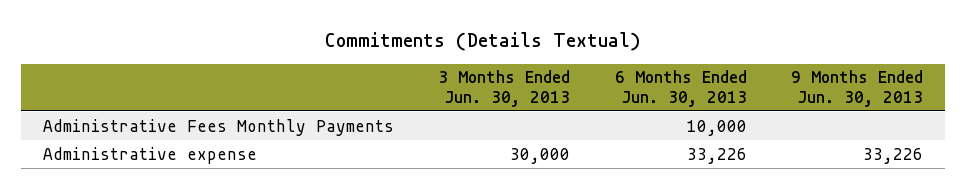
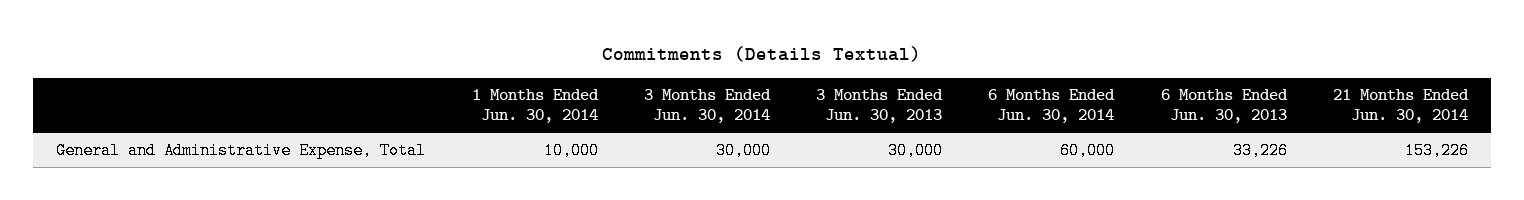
[790,70,923,107] 9 Months Ended Jun. 30, 2013 -> none
none -> [471,89,599,124] 1 Months Ended Jun. 30, 2014
none -> [643,89,771,124] 3 Months Ended Jun. 30, 2014
none -> [988,89,1116,124] 6 Months Ended Jun. 30, 2014
none -> [1333,89,1470,124] 21 Months Ended Jun. 30, 2014
[42,118,394,136] Administrative Fees Monthly Payments -> none
[42,146,257,164] Administrative expense -> [56,142,427,160] General and Administrative Expense, Total

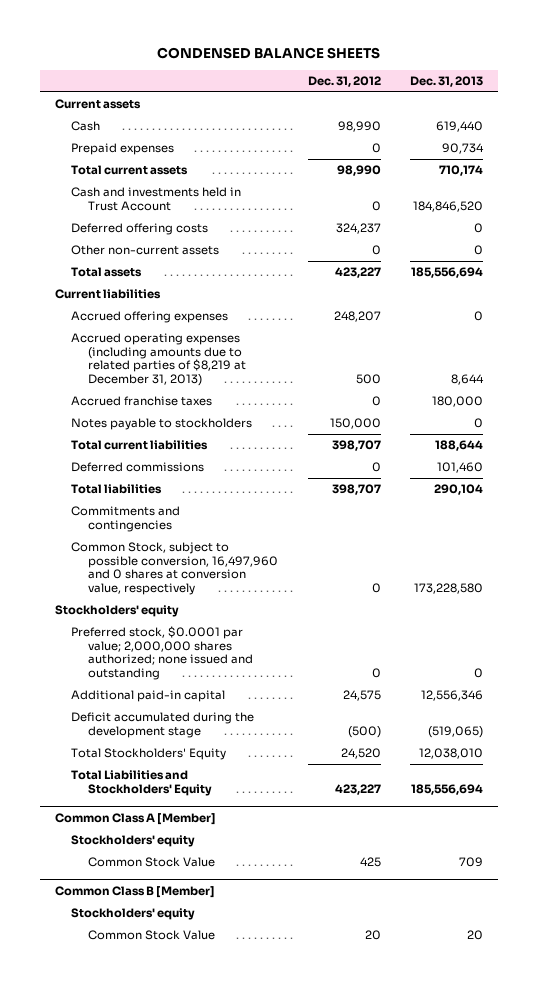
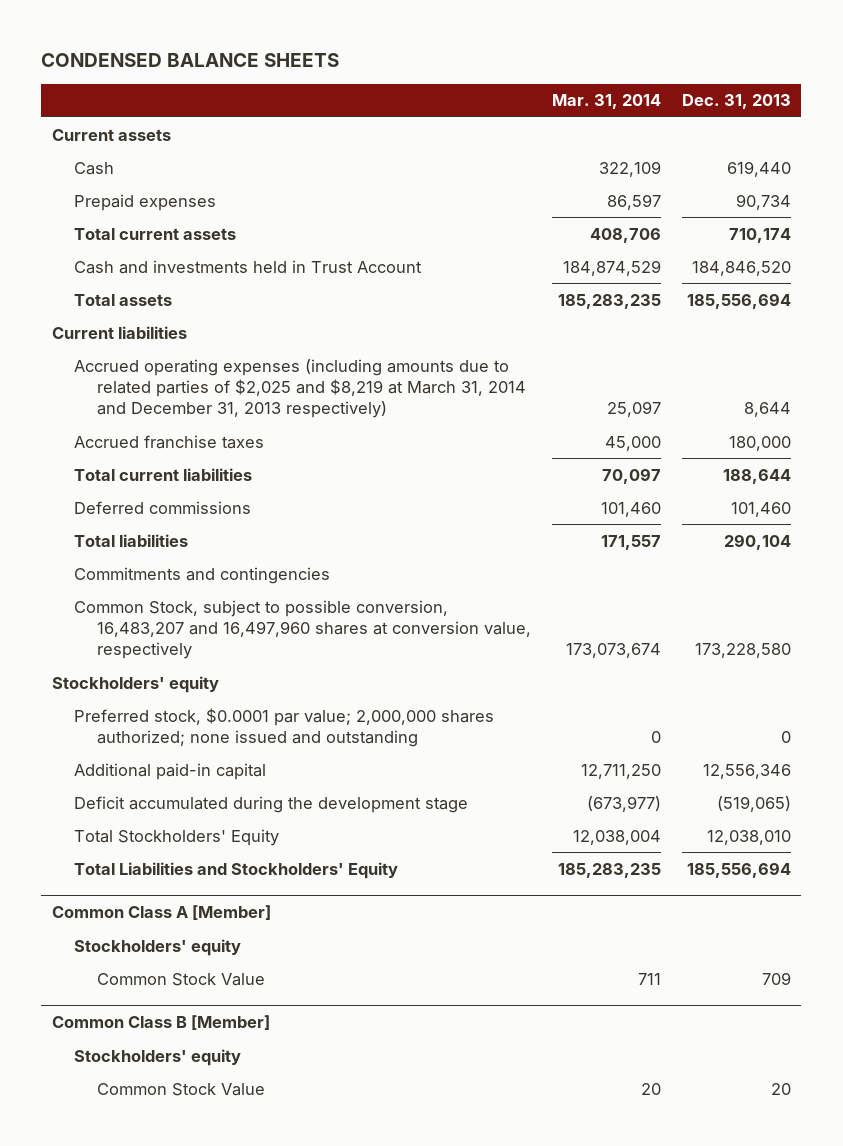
[307,75,381,87] Dec. 31, 2012 -> none
none -> [552,94,662,110] Mar. 31, 2014
[71,223,209,236] Deferred offering costs -> none
[71,245,220,256] Other non-current assets -> none
[71,311,229,324] Accrued offering expenses -> none
[71,333,247,387] Accrued operating expenses (including amounts due to related parties of $8,219 at December 31, 2013) -> [74,358,527,419] Accrued operating expenses (including amounts due to related parties of $2,025 and $8,219 at March 31, 2014 and December 31, 2013 respectively)
[71,418,253,431] Notes payable to stockholders -> none
[71,542,279,596] Common Stock, subject to possible conversion, 16,497,960 and 0 shares at conversion value, respectively -> [74,599,532,660] Common Stock, subject to possible conversion, 16,483,207 and 16,497,960 shares at conversion value, respectively

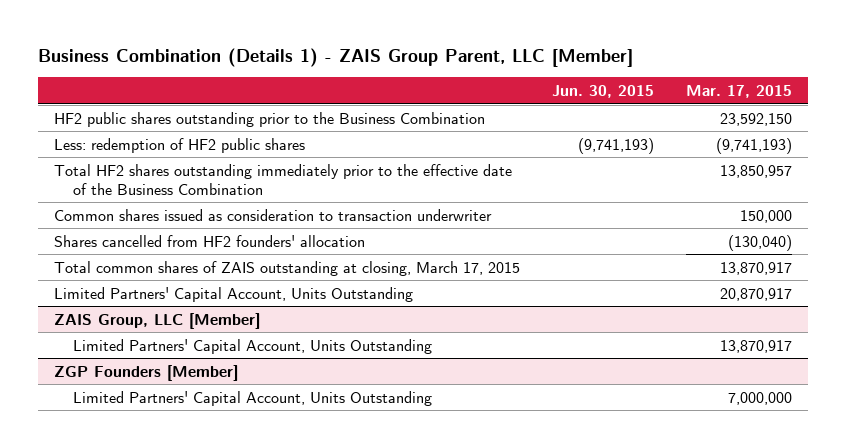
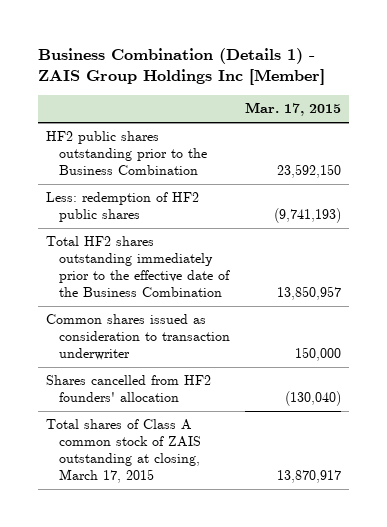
[37,47,633,67] Business Combination (Details 1) - ZAIS Group Parent, LLC [Member] -> [38,47,326,86] Business Combination (Details 1) - ZAIS Group Holdings Inc [Member]
[551,85,654,99] Jun. 30, 2015 -> none
[53,286,413,302] Limited Partners' Capital Account, Units Outstanding -> none
[53,312,260,329] ZAIS Group, LLC [Member] -> none
[72,338,432,354] Limited Partners' Capital Account, Units Outstanding -> none
[53,364,238,381] ZGP Founders [Member] -> none
[72,390,432,406] Limited Partners' Capital Account, Units Outstanding -> none
[53,260,520,276] Total common shares of ZAIS outstanding at closing, March 17, 2015 -> [45,419,201,484] Total shares of Class A common stock of ZAIS outstanding at closing, March 17, 2015

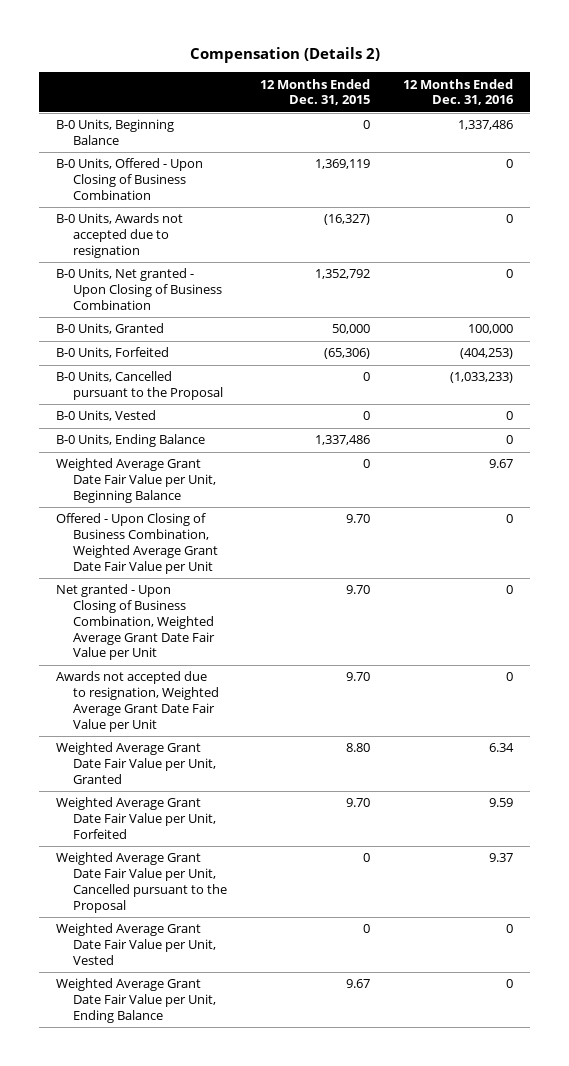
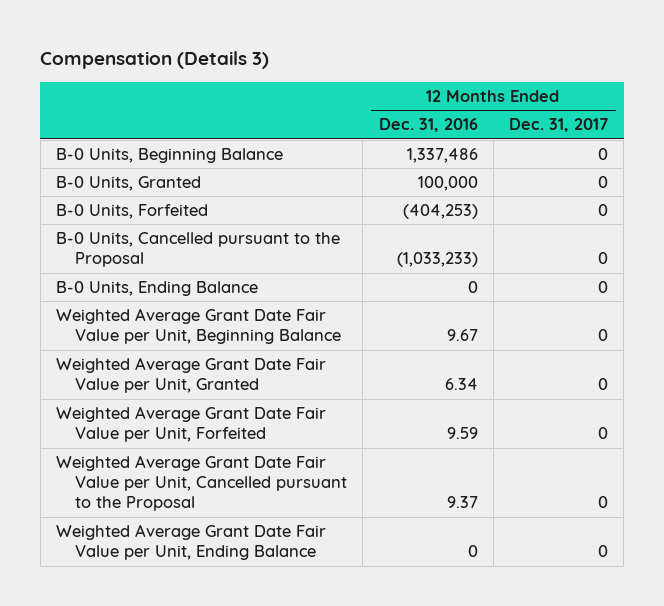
[189,47,380,64] Compensation (Details 2) -> [40,51,270,70] Compensation (Details 3)
[260,78,371,106] 12 Months Ended Dec. 31, 2015 -> none
none -> [509,118,609,133] Dec. 31, 2017
[56,158,204,200] B-0 Units, Offered - Upon Closing of Business Combination -> none
[56,213,184,258] B-0 Units, Awards not accepted due to resignation -> none
[56,268,222,310] B-0 Units, Net granted - Upon Closing of Business Combination -> none
[56,410,157,422] B-0 Units, Vested -> none
[56,513,218,574] Offered - Upon Closing of Business Combination, Weighted Average Grant Date Fair Value per Unit -> none
[56,584,215,661] Net granted - Upon Closing of Business Combination, Weighted Average Grant Date Fair Value per Unit -> none
[56,671,219,732] Awards not accepted due to resignation, Weighted Average Grant Date Fair Value per Unit -> none
[56,923,216,965] Weighted Average Grant Date Fair Value per Unit, Vested -> none

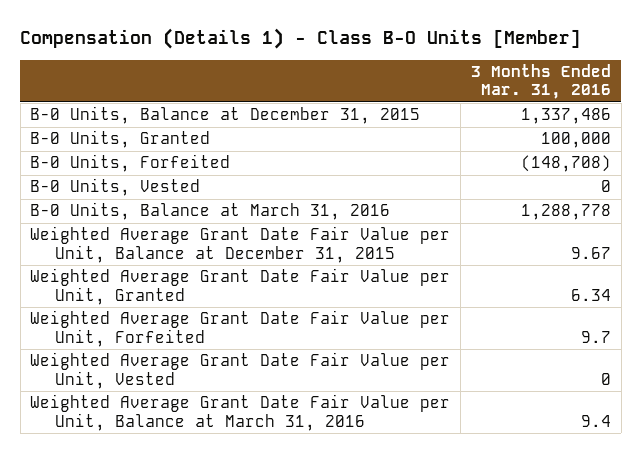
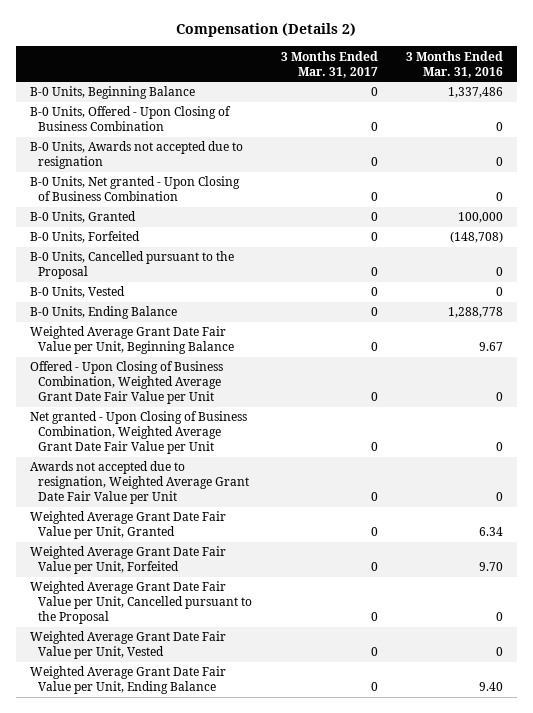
[20,28,582,50] Compensation (Details 1) - Class B-O Units [Member] -> [176,23,357,38] Compensation (Details 2)
none -> [280,50,378,78] 3 Months Ended Mar. 31, 2017
[30,106,421,125] B-0 Units, Balance at December 31, 2015 -> [29,86,195,100] B-0 Units, Beginning Balance
none -> [29,106,231,132] B-0 Units, Offered - Upon Closing of Business Combination
none -> [29,141,243,170] B-0 Units, Awards not accepted due to resignation
none -> [29,176,240,202] B-0 Units, Net granted - Upon Closing of Business Combination
none -> [29,251,234,280] B-0 Units, Cancelled pursuant to the Proposal
[30,202,391,221] B-0 Units, Balance at March 31, 2016 -> [29,306,177,320] B-0 Units, Ending Balance
[30,226,451,263] Weighted Average Grant Date Fair Value per Unit, Balance at December 31, 2015 -> [29,326,235,355] Weighted Average Grant Date Fair Value per Unit, Beginning Balance
none -> [29,361,223,405] Offered - Upon Closing of Business Combination, Weighted Average Grant Date Fair Value per Unit
none -> [29,411,247,455] Net granted - Upon Closing of Business Combination, Weighted Average Grant Date Fair Value per Unit
none -> [29,461,250,505] Awards not accepted due to resignation, Weighted Average Grant Date Fair Value per Unit
[581,330,612,343] 9.7 -> [478,562,503,572] 9.70
none -> [29,581,253,625] Weighted Average Grant Date Fair Value per Unit, Cancelled pursuant to the Proposal
[30,394,451,431] Weighted Average Grant Date Fair Value per Unit, Balance at March 31, 2016 -> [29,666,226,695] Weighted Average Grant Date Fair Value per Unit, Ending Balance
[581,414,612,427] 9.4 -> [478,682,503,692] 9.40

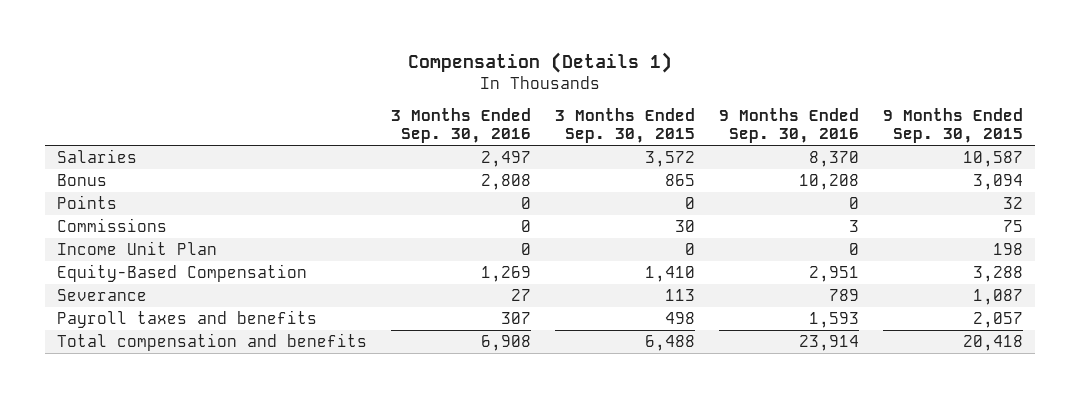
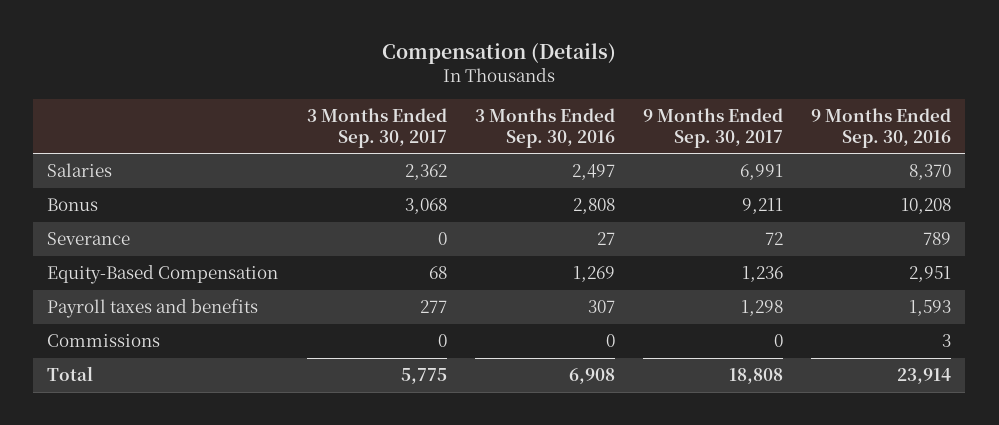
[407,52,672,74] Compensation (Details 1) -> [382,43,617,65] Compensation (Details)
[554,108,695,144] 3 Months Ended Sep. 30, 2015 -> none
[883,108,1024,144] 9 Months Ended Sep. 30, 2015 -> none
none -> [306,108,447,148] 3 Months Ended Sep. 30, 2017
none -> [643,108,784,148] 9 Months Ended Sep. 30, 2017
[56,194,117,209] Points -> none
[56,240,217,255] Income Unit Plan -> none
[56,263,307,282] Equity-Based Compensation -> [47,265,279,285] Equity-Based Compensation
[56,217,167,232] Commissions -> [47,334,161,348] Commissions
[56,332,367,351] Total compensation and benefits -> [47,366,94,382] Total

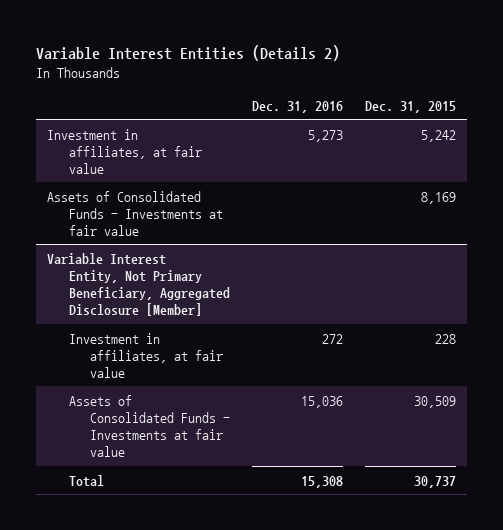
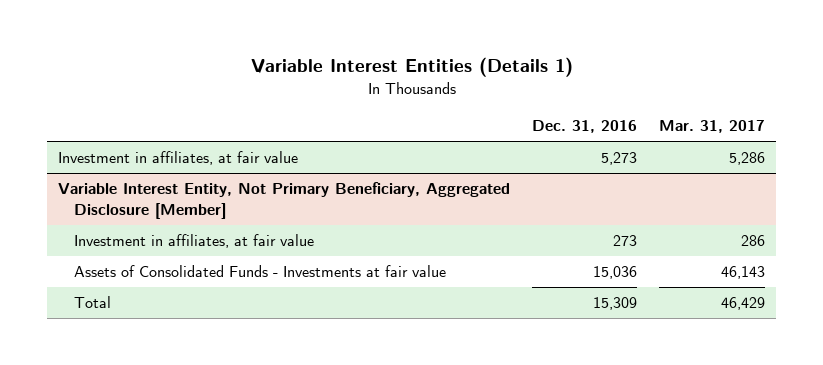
[36,45,341,62] Variable Interest Entities (Details 2) -> [250,56,573,77] Variable Interest Entities (Details 1)
[364,100,456,113] Dec. 31, 2015 -> none
none -> [658,119,765,133] Mar. 31, 2017
[47,190,223,236] Assets of Consolidated Funds - Investments at fair value -> none
[321,333,343,344] 272 -> [613,235,638,247] 273
[300,475,343,488] 15,308 -> [593,297,638,311] 15,309

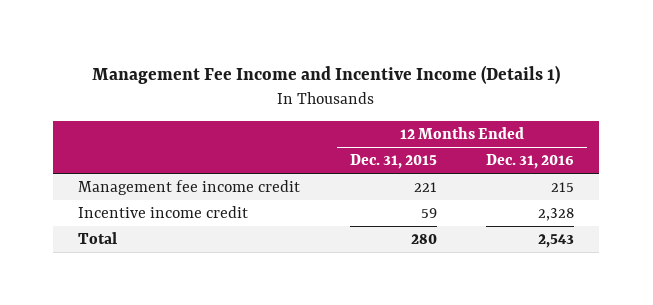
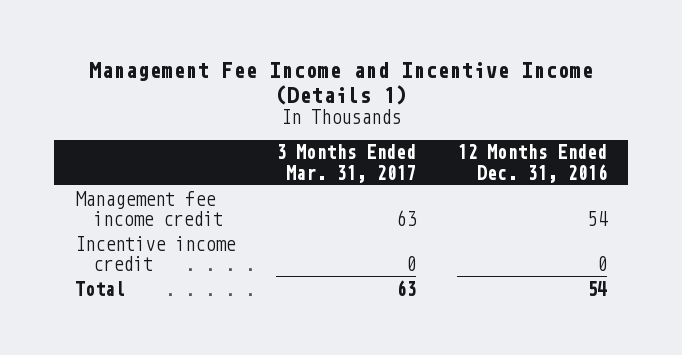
[349,153,437,169] Dec. 31, 2015 -> none
none -> [276,144,417,183] 3 Months Ended Mar. 31, 2017
[551,181,575,192] 215 -> [587,210,609,226] 54
[538,207,575,221] 2,328 -> [597,255,608,271] 0
[538,233,575,248] 2,543 -> [587,280,608,296] 54

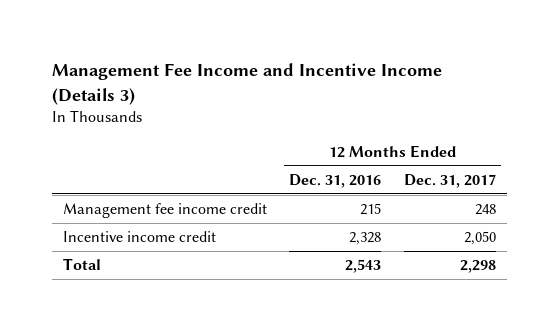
[89,62,594,105] Management Fee Income and Incentive Income (Details 1) -> [51,63,442,105] Management Fee Income and Incentive Income (Details 3)
[276,144,417,183] 3 Months Ended Mar. 31, 2017 -> none
none -> [403,173,496,188] Dec. 31, 2017
[587,210,609,226] 54 -> [360,203,382,216] 215
[597,255,608,271] 0 -> [349,232,382,246] 2,328
[587,280,608,296] 54 -> [345,259,382,274] 2,543

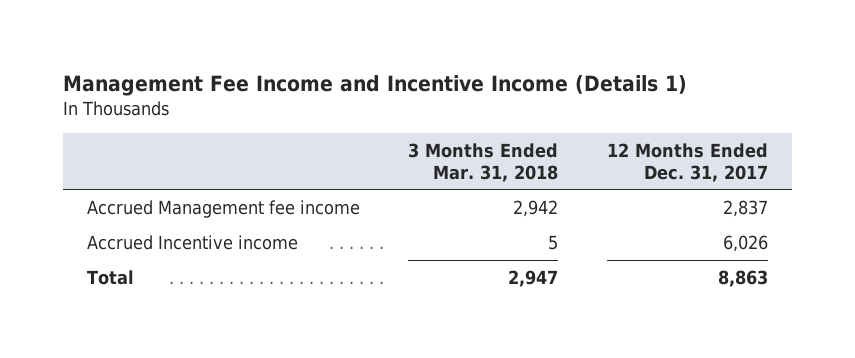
[51,63,442,105] Management Fee Income and Incentive Income (Details 3) -> [62,74,687,96] Management Fee Income and Incentive Income (Details 1)
[289,173,382,188] Dec. 31, 2016 -> none
none -> [408,142,559,182] 3 Months Ended Mar. 31, 2018
[62,203,267,219] Management fee income credit -> [86,199,360,218] Accrued Management fee income
[474,204,496,216] 248 -> [723,199,769,217] 2,837
[62,231,216,243] Incentive income credit -> [86,234,298,250] Accrued Incentive income
[463,231,496,246] 2,050 -> [723,234,769,252] 6,026
[459,260,496,274] 2,298 -> [718,269,769,287] 8,863

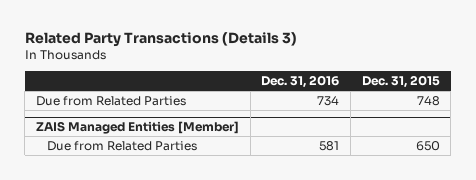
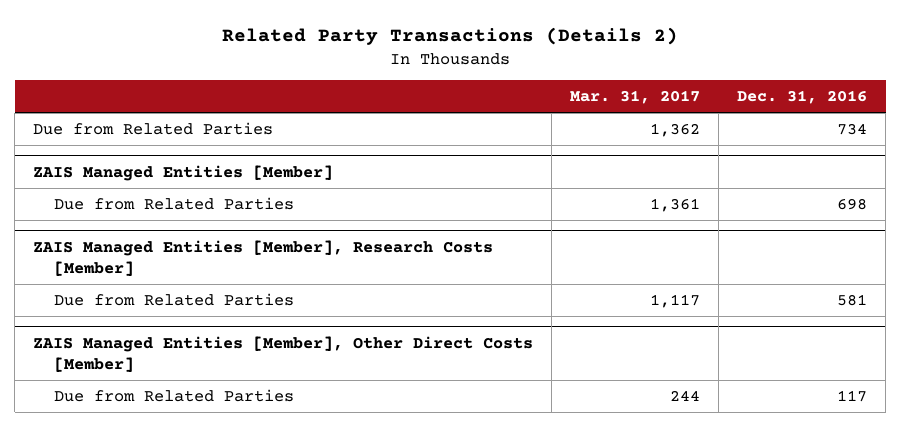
[24,32,297,48] Related Party Transactions (Details 3) -> [222,26,679,45] Related Party Transactions (Details 2)
[361,75,440,89] Dec. 31, 2015 -> none
none -> [570,90,701,105] Mar. 31, 2017
none -> [54,196,295,210] Due from Related Parties
none -> [33,239,494,277] ZAIS Managed Entities [Member], Research Costs [Member]
none -> [33,335,534,373] ZAIS Managed Entities [Member], Other Direct Costs [Member]
none -> [54,388,295,402] Due from Related Parties

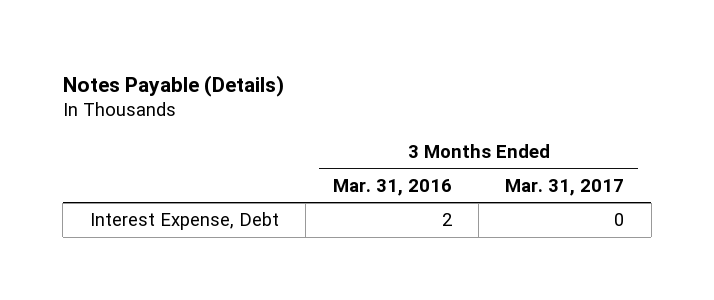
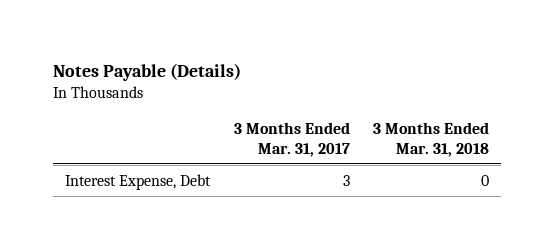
[332,179,452,197] Mar. 31, 2016 -> none
none -> [373,122,490,157] 3 Months Ended Mar. 31, 2018
[614,213,625,227] 0 -> [342,174,350,186] 3

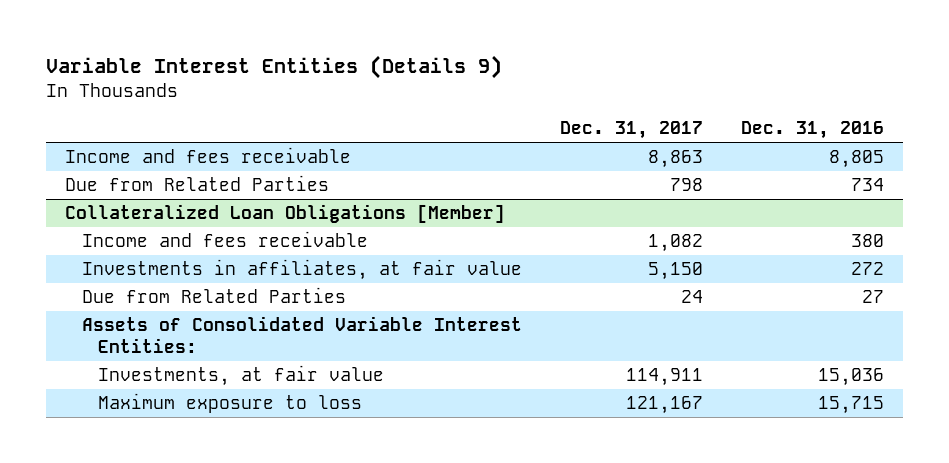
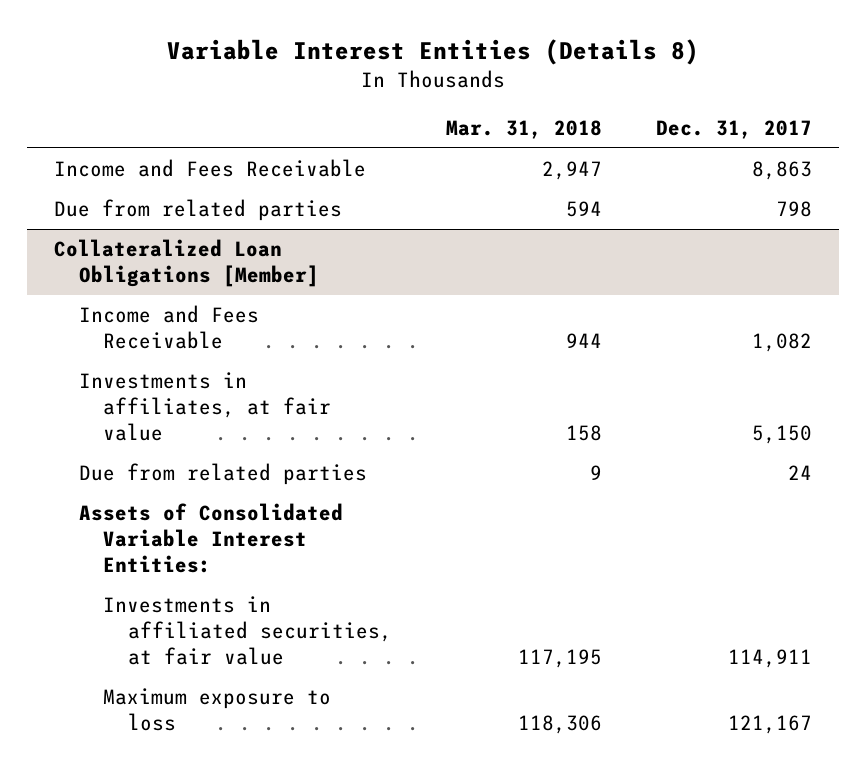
[46,55,503,80] Variable Interest Entities (Details 9) -> [166,39,699,66] Variable Interest Entities (Details 8)
[741,121,885,140] Dec. 31, 2016 -> none
none -> [445,119,602,139] Mar. 31, 2018
[65,147,352,164] Income and fees receivable -> [53,159,366,178] Income and Fees Receivable
[65,175,330,192] Due from Related Parties -> [53,199,342,222] Due from related parties
[81,231,368,248] Income and fees receivable -> [78,305,259,350] Income and Fees Receivable
[81,287,346,304] Due from Related Parties -> [78,463,367,486] Due from related parties
[98,365,385,387] Investments, at fair value -> [103,596,392,666] Investments in affiliated securities, at fair value

